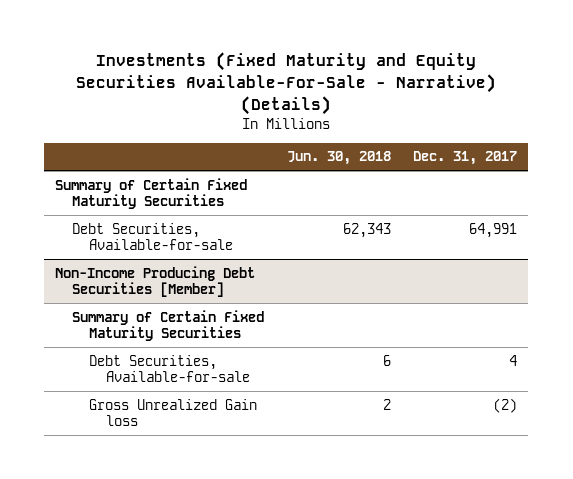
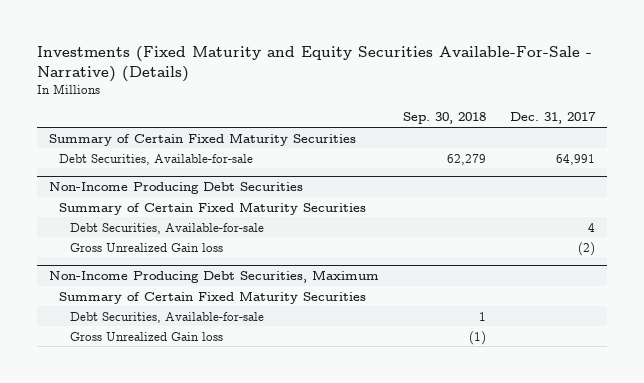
[286,151,391,166] Jun. 30, 2018 -> none
none -> [402,112,486,125] Sep. 30, 2018
[55,265,256,298] Non-Income Producing Debt Securities [Member] -> [48,181,303,194] Non-Income Producing Debt Securities
none -> [48,269,379,283] Non-Income Producing Debt Securities, Maximum
none -> [59,290,367,304] Summary of Certain Fixed Maturity Securities
none -> [69,311,264,323] Debt Securities, Available-for-sale
none -> [69,331,223,341] Gross Unrealized Gain loss

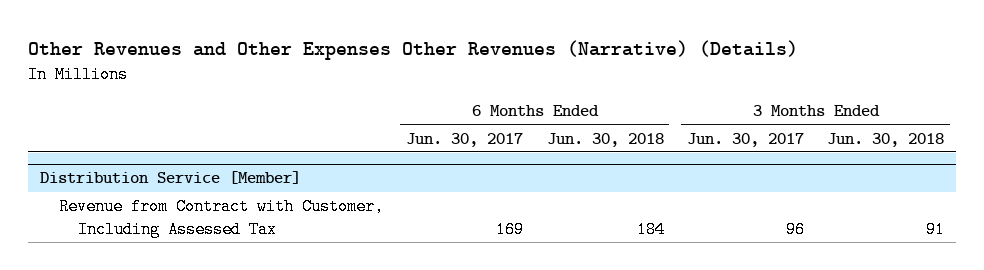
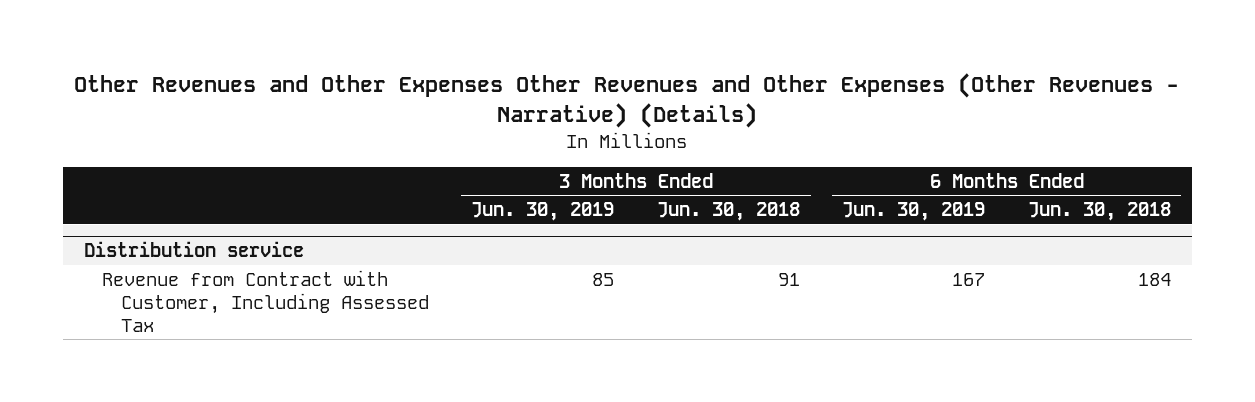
[27,40,798,61] Other Revenues and Other Expenses Other Revenues (Narrative) (Details) -> [74,73,1180,128] Other Revenues and Other Expenses Other Revenues and Other Expenses (Other Revenues - Narrative) (Details)
[406,132,524,147] Jun. 30, 2017 -> none
[686,132,804,147] Jun. 30, 2017 -> none
none -> [471,202,615,222] Jun. 30, 2019
none -> [842,202,986,222] Jun. 30, 2019
[39,171,301,185] Distribution Service [Member] -> [83,241,304,258] Distribution service

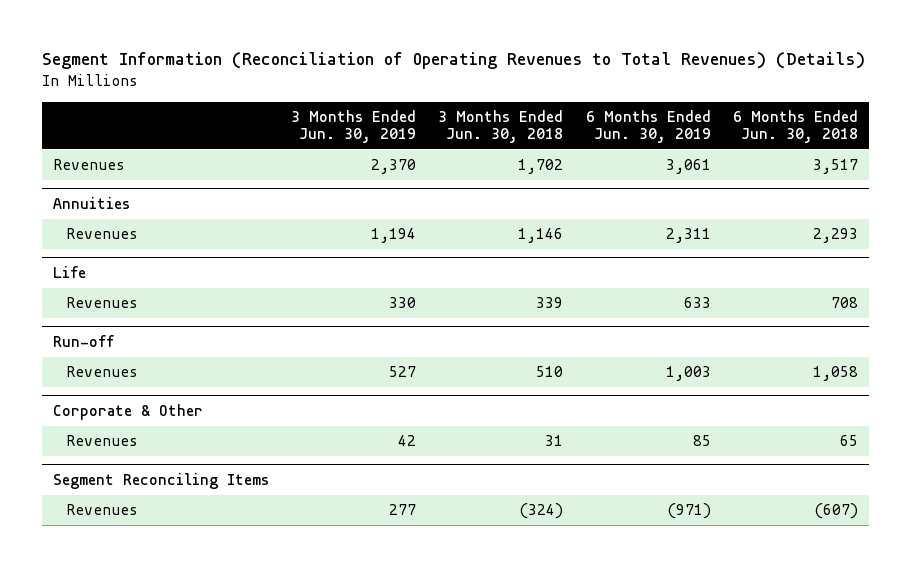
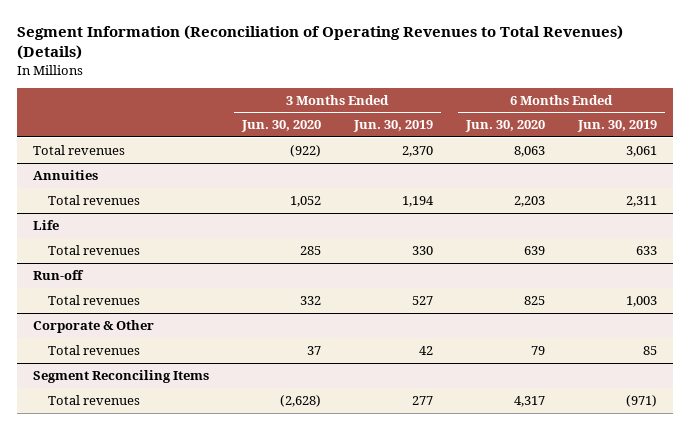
[438,109,564,144] 3 Months Ended Jun. 30, 2018 -> none
[733,109,859,144] 6 Months Ended Jun. 30, 2018 -> none
none -> [240,120,321,133] Jun. 30, 2020
none -> [464,120,545,133] Jun. 30, 2020
[52,159,125,171] Revenues -> [33,144,126,155] Total revenues
[65,228,138,240] Revenues -> [47,194,140,205] Total revenues
[65,297,138,309] Revenues -> [47,244,140,255] Total revenues
[65,366,138,378] Revenues -> [47,294,140,305] Total revenues
[65,435,138,447] Revenues -> [47,344,140,355] Total revenues
[65,504,138,516] Revenues -> [47,394,140,405] Total revenues

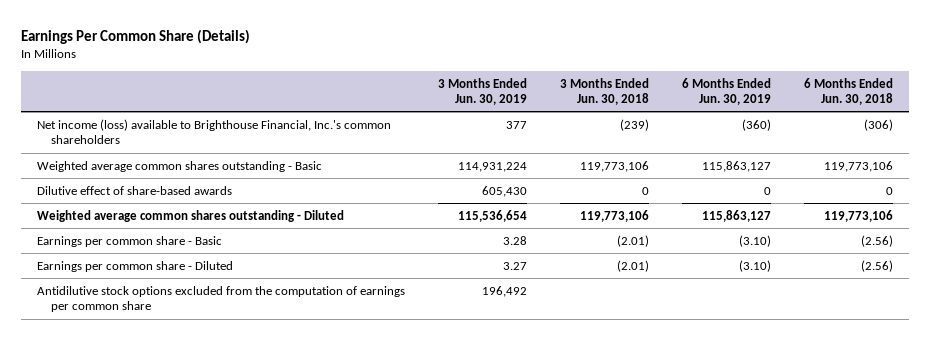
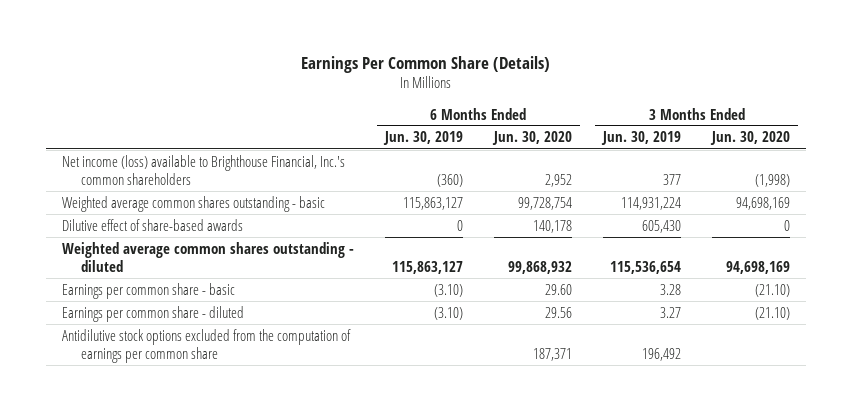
[560,77,650,106] 3 Months Ended Jun. 30, 2018 -> none
[803,77,893,106] 6 Months Ended Jun. 30, 2018 -> none
none -> [491,131,572,146] Jun. 30, 2020
none -> [710,131,791,146] Jun. 30, 2020
[37,160,323,172] Weighted average common shares outstanding - Basic -> [61,195,325,212] Weighted average common shares outstanding - basic
[37,209,345,222] Weighted average common shares outstanding - Diluted -> [61,241,354,272] Weighted average common shares outstanding - diluted
[37,235,223,247] Earnings per common share - Basic -> [61,282,235,299] Earnings per common share - basic
[37,260,234,272] Earnings per common share - Diluted -> [61,305,244,322] Earnings per common share - diluted

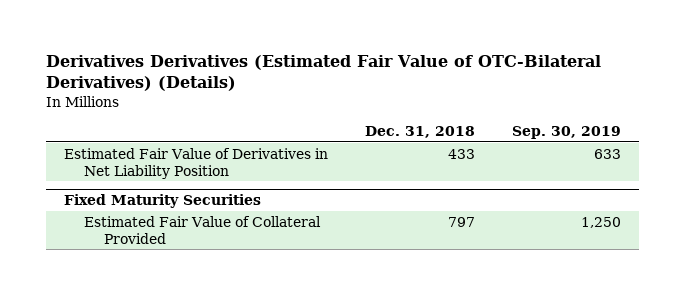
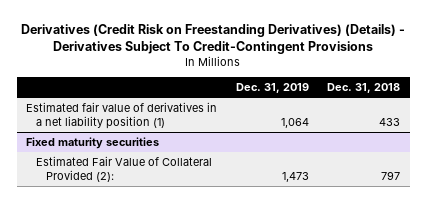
[46,55,602,92] Derivatives Derivatives (Estimated Fair Value of OTC-Bilateral Derivatives) (Details) -> [21,23,406,54] Derivatives (Credit Risk on Freestanding Derivatives) (Details) - Derivatives Subject To Credit-Contingent Provisions
[511,126,621,140] Sep. 30, 2019 -> none
none -> [235,82,309,93] Dec. 31, 2019
[64,147,329,179] Estimated Fair Value of Derivatives in Net Liability Position -> [26,102,218,130] Estimated fair value of derivatives in a net liability position (1)
[64,194,262,209] Fixed Maturity Securities -> [26,137,160,150] Fixed maturity securities
[84,215,322,244] Estimated Fair Value of Collateral Provided -> [35,156,212,183] Estimated Fair Value of Collateral Provided (2):

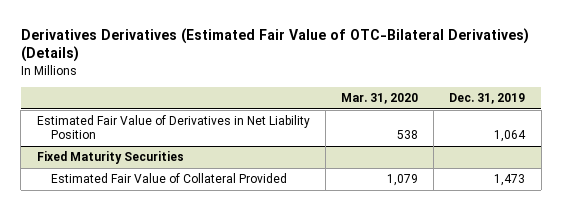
[21,23,406,54] Derivatives (Credit Risk on Freestanding Derivatives) (Details) - Derivatives Subject To Credit-Contingent Provisions -> [20,27,529,63] Derivatives Derivatives (Estimated Fair Value of OTC-Bilateral Derivatives) (Details)
[327,82,401,93] Dec. 31, 2018 -> none
none -> [340,92,418,104] Mar. 31, 2020
[26,102,218,130] Estimated fair value of derivatives in a net liability position (1) -> [36,115,310,140] Estimated Fair Value of Derivatives in Net Liability Position
[26,137,160,150] Fixed maturity securities -> [36,151,184,165] Fixed Maturity Securities
[35,156,212,183] Estimated Fair Value of Collateral Provided (2): -> [50,173,287,184] Estimated Fair Value of Collateral Provided

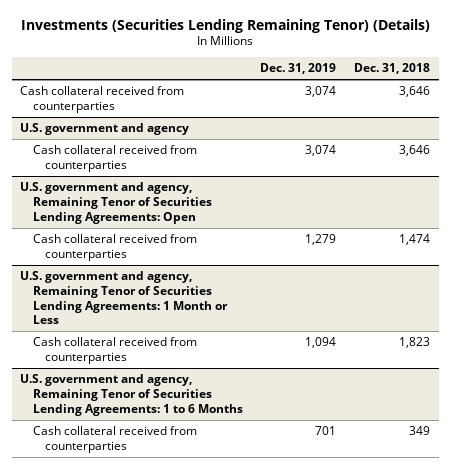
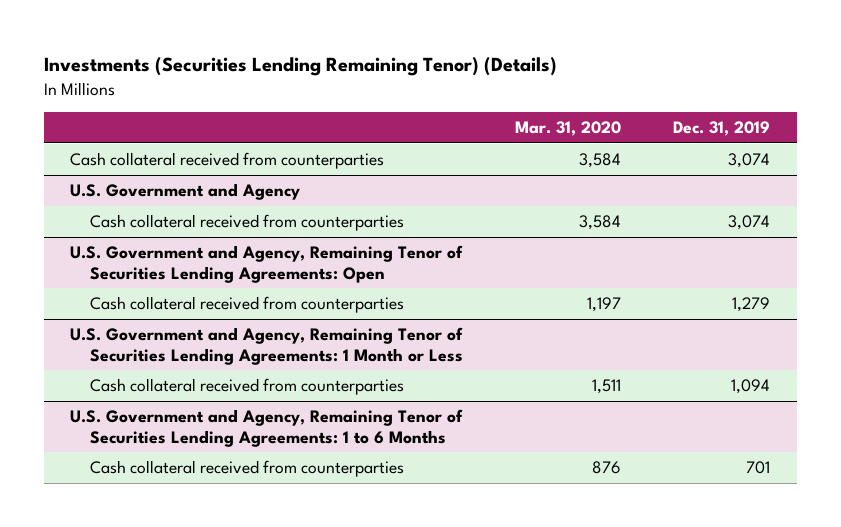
[354,63,431,75] Dec. 31, 2018 -> none
none -> [515,121,622,137] Mar. 31, 2020
[20,123,190,136] U.S. government and agency -> [70,183,301,201] U.S. Government and Agency
[20,182,212,224] U.S. government and agency, Remaining Tenor of Securities Lending Agreements: Open -> [70,245,464,283] U.S. Government and Agency, Remaining Tenor of Securities Lending Agreements: Open
[20,271,228,325] U.S. government and agency, Remaining Tenor of Securities Lending Agreements: 1 Month or Less -> [70,327,464,365] U.S. Government and Agency, Remaining Tenor of Securities Lending Agreements: 1 Month or Less
[20,374,243,416] U.S. government and agency, Remaining Tenor of Securities Lending Agreements: 1 to 6 Months -> [70,409,464,447] U.S. Government and Agency, Remaining Tenor of Securities Lending Agreements: 1 to 6 Months

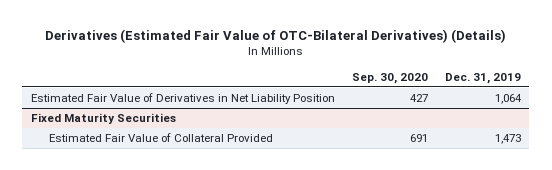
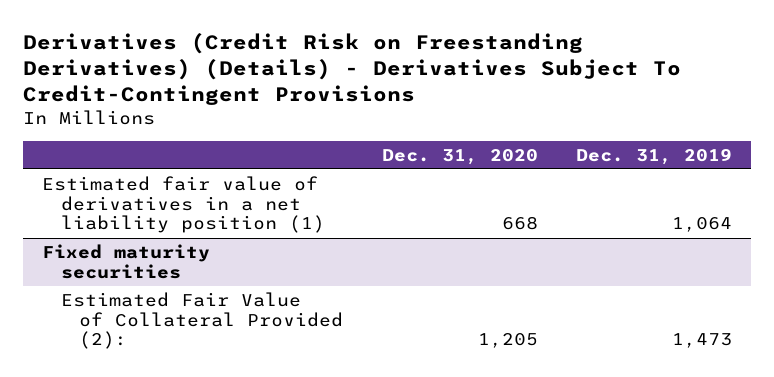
[44,28,506,43] Derivatives (Estimated Fair Value of OTC-Bilateral Derivatives) (Details) -> [22,32,681,106] Derivatives (Credit Risk on Freestanding Derivatives) (Details) - Derivatives Subject To Credit-Contingent Provisions
[351,72,428,84] Sep. 30, 2020 -> none
none -> [381,148,538,165] Dec. 31, 2020
[30,93,335,105] Estimated Fair Value of Derivatives in Net Liability Position -> [41,175,325,234] Estimated fair value of derivatives in a net liability position (1)
[30,113,176,125] Fixed Maturity Securities -> [41,243,210,279] Fixed maturity securities
[48,133,273,143] Estimated Fair Value of Collateral Provided -> [60,291,344,350] Estimated Fair Value of Collateral Provided (2):

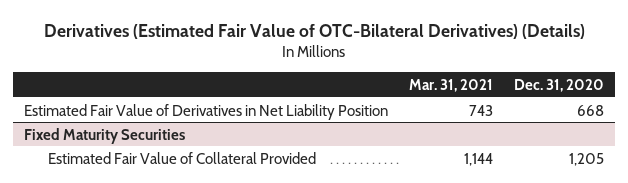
[22,32,681,106] Derivatives (Credit Risk on Freestanding Derivatives) (Details) - Derivatives Subject To Credit-Contingent Provisions -> [44,23,586,39] Derivatives (Estimated Fair Value of OTC-Bilateral Derivatives) (Details)
[575,147,732,165] Dec. 31, 2019 -> none
none -> [409,78,494,92] Mar. 31, 2021
[41,175,325,234] Estimated fair value of derivatives in a net liability position (1) -> [23,103,388,120] Estimated Fair Value of Derivatives in Net Liability Position
[41,243,210,279] Fixed maturity securities -> [23,127,185,144] Fixed Maturity Securities
[60,291,344,350] Estimated Fair Value of Collateral Provided (2): -> [47,151,316,164] Estimated Fair Value of Collateral Provided

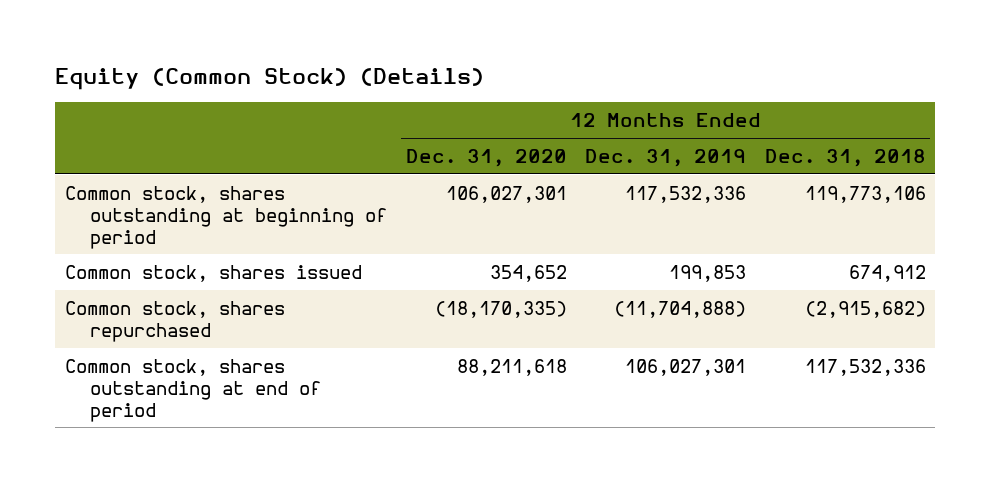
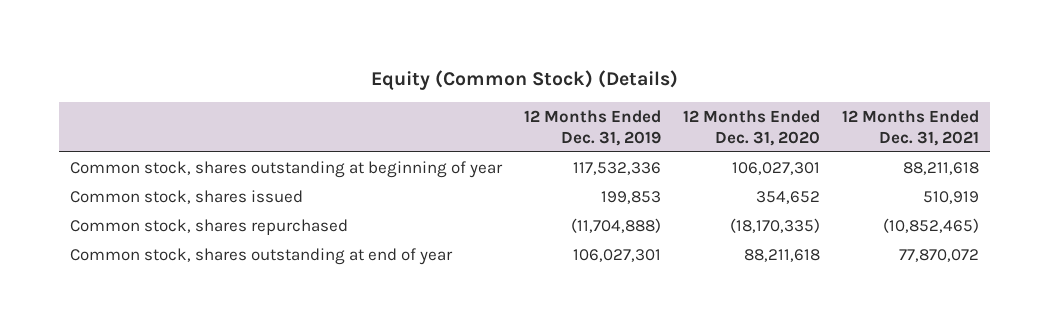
[764,148,926,167] Dec. 31, 2018 -> none
none -> [842,110,980,146] 12 Months Ended Dec. 31, 2021
[64,185,388,249] Common stock, shares outstanding at beginning of period -> [70,160,504,178] Common stock, shares outstanding at beginning of year
[64,358,322,422] Common stock, shares outstanding at end of period -> [70,247,454,265] Common stock, shares outstanding at end of year

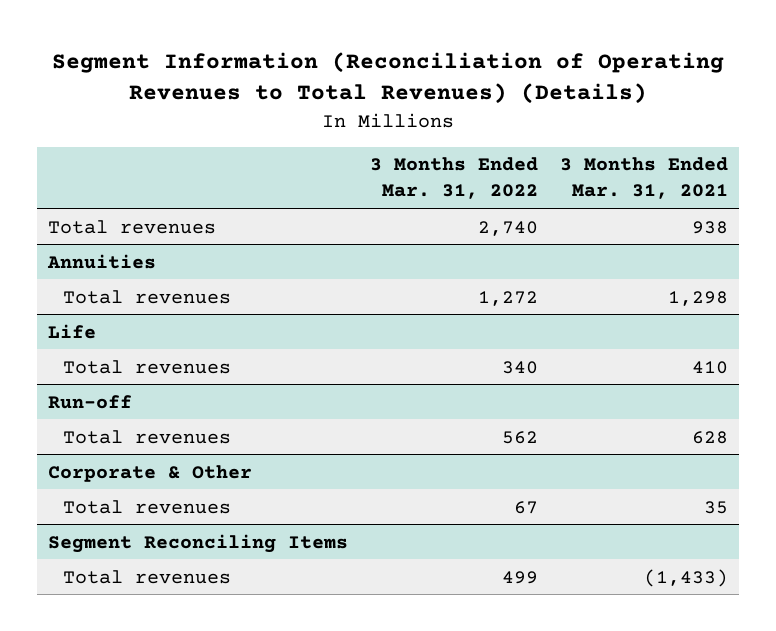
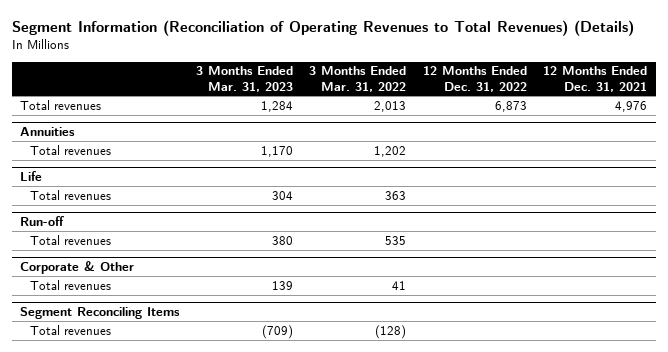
[560,157,729,200] 3 Months Ended Mar. 31, 2021 -> none
none -> [195,66,293,92] 3 Months Ended Mar. 31, 2023
none -> [422,66,527,92] 12 Months Ended Dec. 31, 2022
none -> [543,66,648,92] 12 Months Ended Dec. 31, 2021
[477,220,538,236] 2,740 -> [374,100,407,112] 2,013
[477,290,538,306] 1,272 -> [374,145,407,157] 1,202
[501,360,538,374] 340 -> [385,190,407,200] 363
[501,430,538,444] 562 -> [385,235,407,245] 535
[513,500,538,514] 67 -> [392,280,407,290] 41
[501,570,538,584] 499 -> [375,324,407,339] (128)

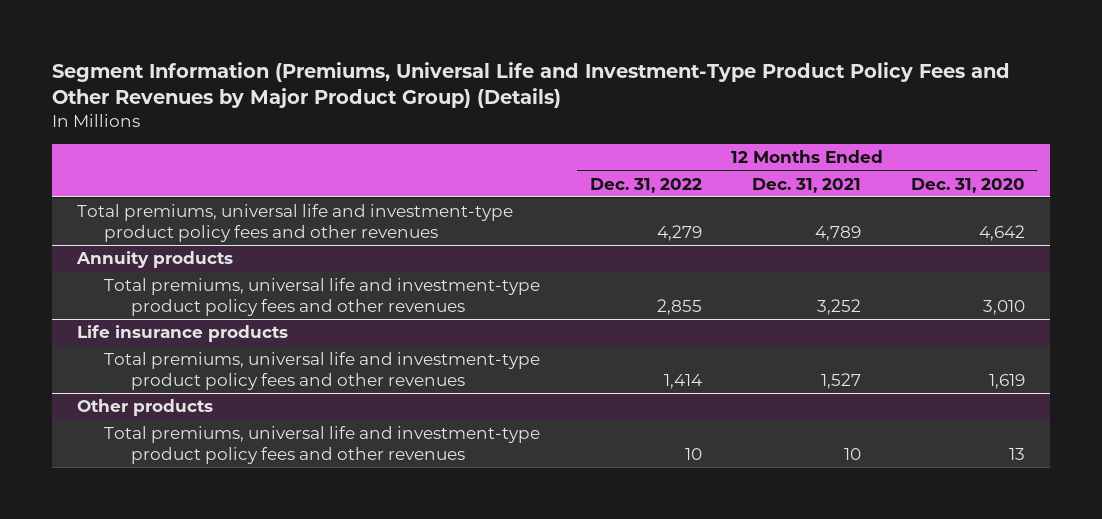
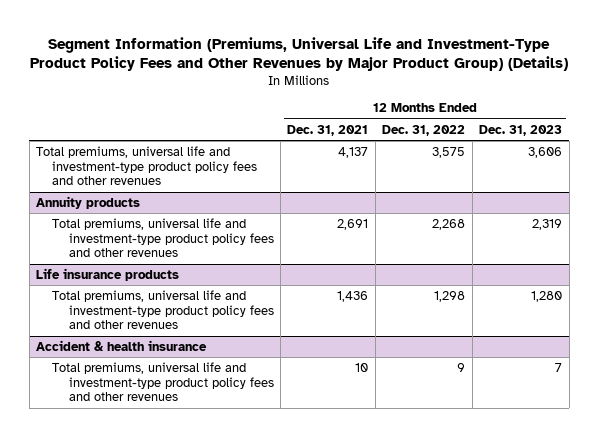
[910,177,1025,193] Dec. 31, 2020 -> none
none -> [479,124,563,136] Dec. 31, 2023
[656,225,702,242] 4,279 -> [432,146,466,158] 3,575
[814,226,861,242] 4,789 -> [338,146,369,158] 4,137
[656,299,702,316] 2,855 -> [432,218,466,230] 2,268
[816,299,861,316] 3,252 -> [337,218,369,230] 2,691
[663,374,702,390] 1,414 -> [434,290,466,302] 1,298
[820,373,861,390] 1,527 -> [337,290,369,302] 1,436
[77,399,214,417] Other products -> [36,339,208,351] Accident & health insurance
[684,448,702,461] 10 -> [457,362,466,372] 9

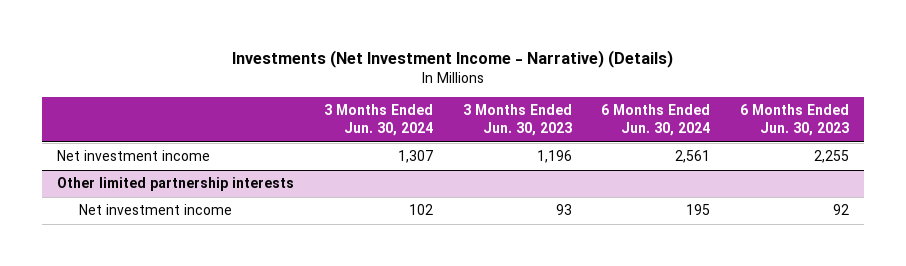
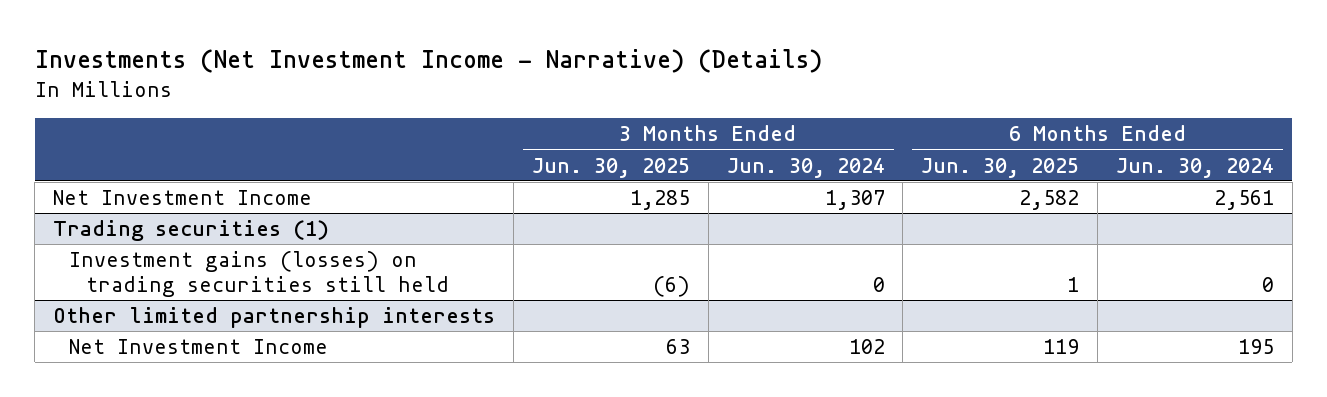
[462,104,572,137] 3 Months Ended Jun. 30, 2023 -> none
[740,104,850,137] 6 Months Ended Jun. 30, 2023 -> none
none -> [531,157,690,178] Jun. 30, 2025
none -> [921,157,1080,178] Jun. 30, 2025
[57,150,211,162] Net investment income -> [53,190,313,206] Net Investment Income
none -> [53,220,330,242] Trading securities (1)
none -> [69,251,449,298] Investment gains (losses) on trading securities still held
[79,204,233,216] Net investment income -> [69,339,329,355] Net Investment Income

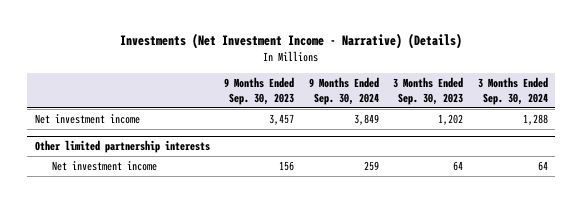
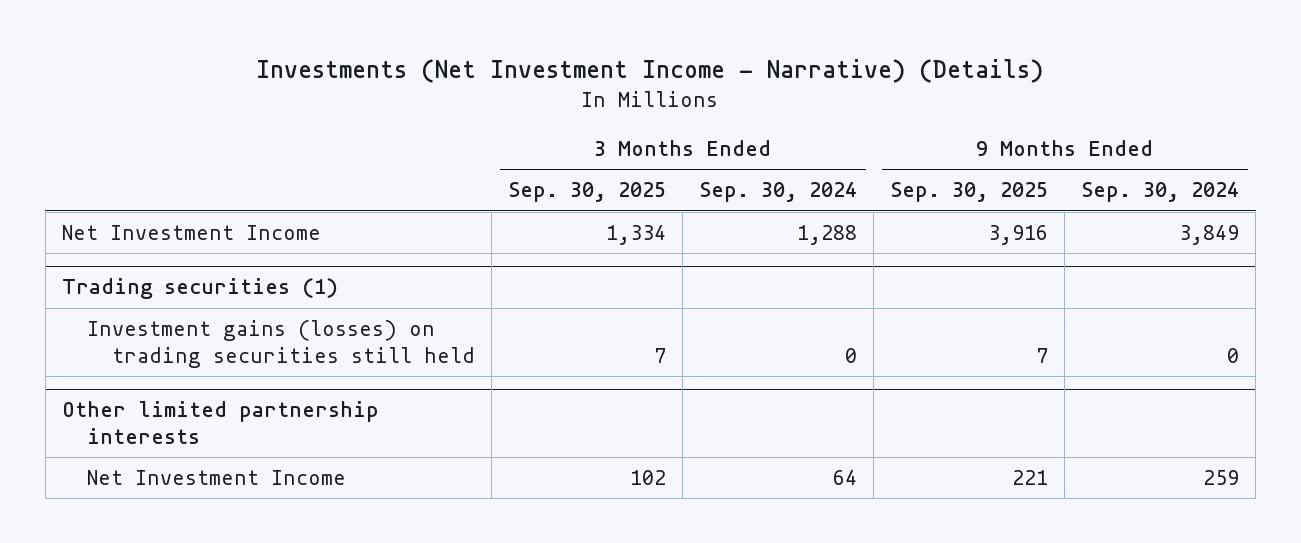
[224,76,295,105] 9 Months Ended Sep. 30, 2023 -> none
[393,76,464,105] 3 Months Ended Sep. 30, 2023 -> none
none -> [508,182,667,203] Sep. 30, 2025
none -> [890,182,1049,203] Sep. 30, 2025
[34,113,140,124] Net investment income -> [61,224,321,240] Net Investment Income
none -> [61,278,338,300] Trading securities (1)
none -> [86,319,476,368] Investment gains (losses) on trading securities still held
[52,160,158,171] Net investment income -> [86,469,346,485] Net Investment Income

